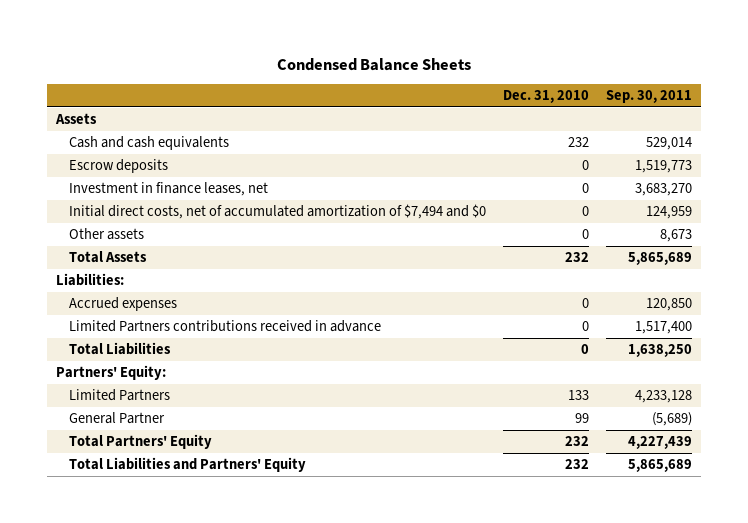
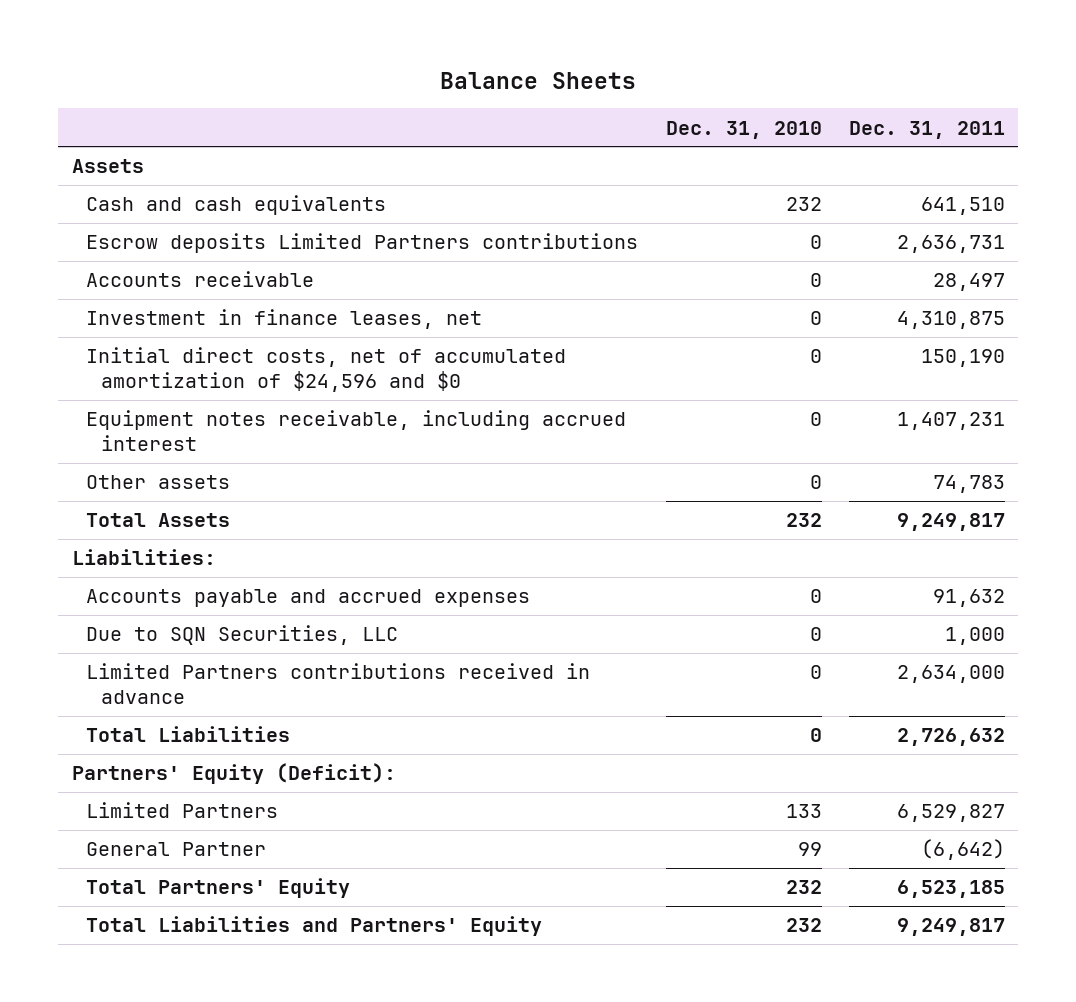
[277,57,472,71] Condensed Balance Sheets -> [440,71,637,89] Balance Sheets
[606,89,693,103] Sep. 30, 2011 -> none
none -> [848,120,1005,139] Dec. 31, 2011
[69,159,169,174] Escrow deposits -> [86,233,639,254] Escrow deposits Limited Partners contributions
none -> [86,271,315,288] Accounts receivable
[69,204,487,220] Initial direct costs, net of accumulated amortization of $7,494 and $0 -> [86,347,567,393] Initial direct costs, net of accumulated amortization of $24,596 and $0
none -> [86,410,627,452] Equipment notes receivable, including accrued interest
[69,297,178,312] Accrued expenses -> none
none -> [86,589,531,608] Accounts payable and accrued expenses
none -> [86,625,399,646] Due to SQN Securities, LLC
[56,365,167,381] Partners' Equity: -> [71,763,396,785] Partners' Equity (Deficit):

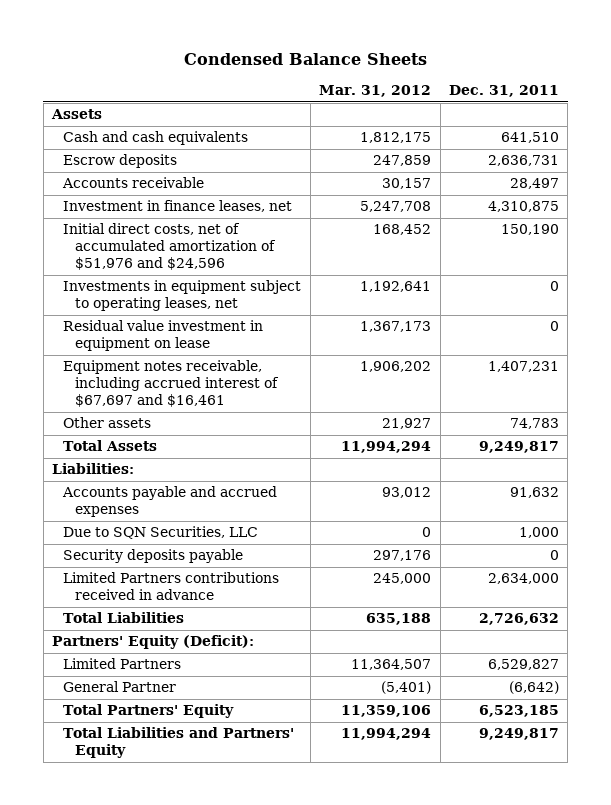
[440,71,637,89] Balance Sheets -> [183,52,427,65] Condensed Balance Sheets
[665,120,822,139] Dec. 31, 2010 -> none
none -> [319,85,432,98] Mar. 31, 2012
[86,233,639,254] Escrow deposits Limited Partners contributions -> [63,154,178,169] Escrow deposits
[86,347,567,393] Initial direct costs, net of accumulated amortization of $24,596 and $0 -> [63,223,276,271] Initial direct costs, net of accumulated amortization of $51,976 and $24,596
none -> [63,280,302,312] Investments in equipment subject to operating leases, net
none -> [63,320,264,352] Residual value investment in equipment on lease
[86,410,627,452] Equipment notes receivable, including accrued interest -> [63,360,279,408] Equipment notes receivable, including accrued interest of $67,697 and $16,461
none -> [63,549,244,564] Security deposits payable

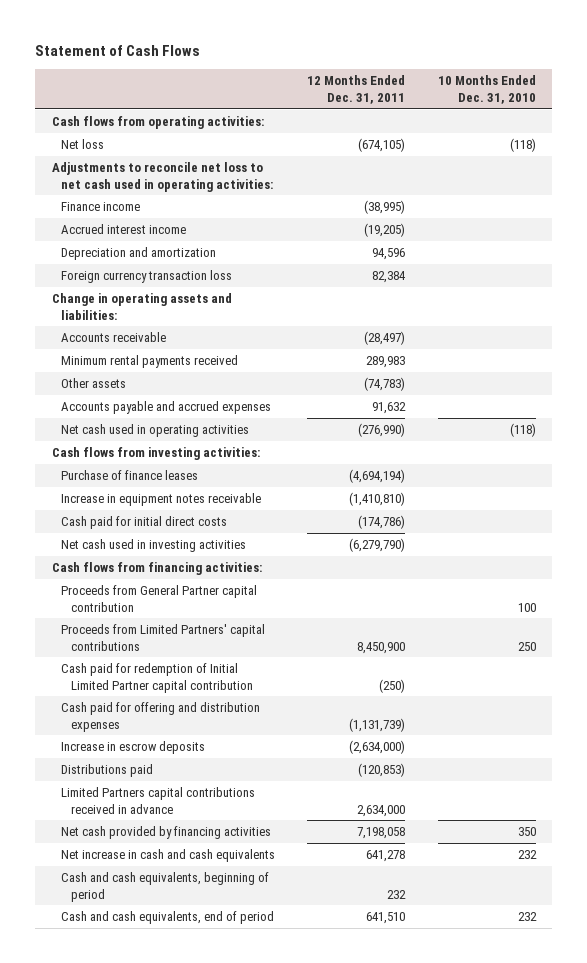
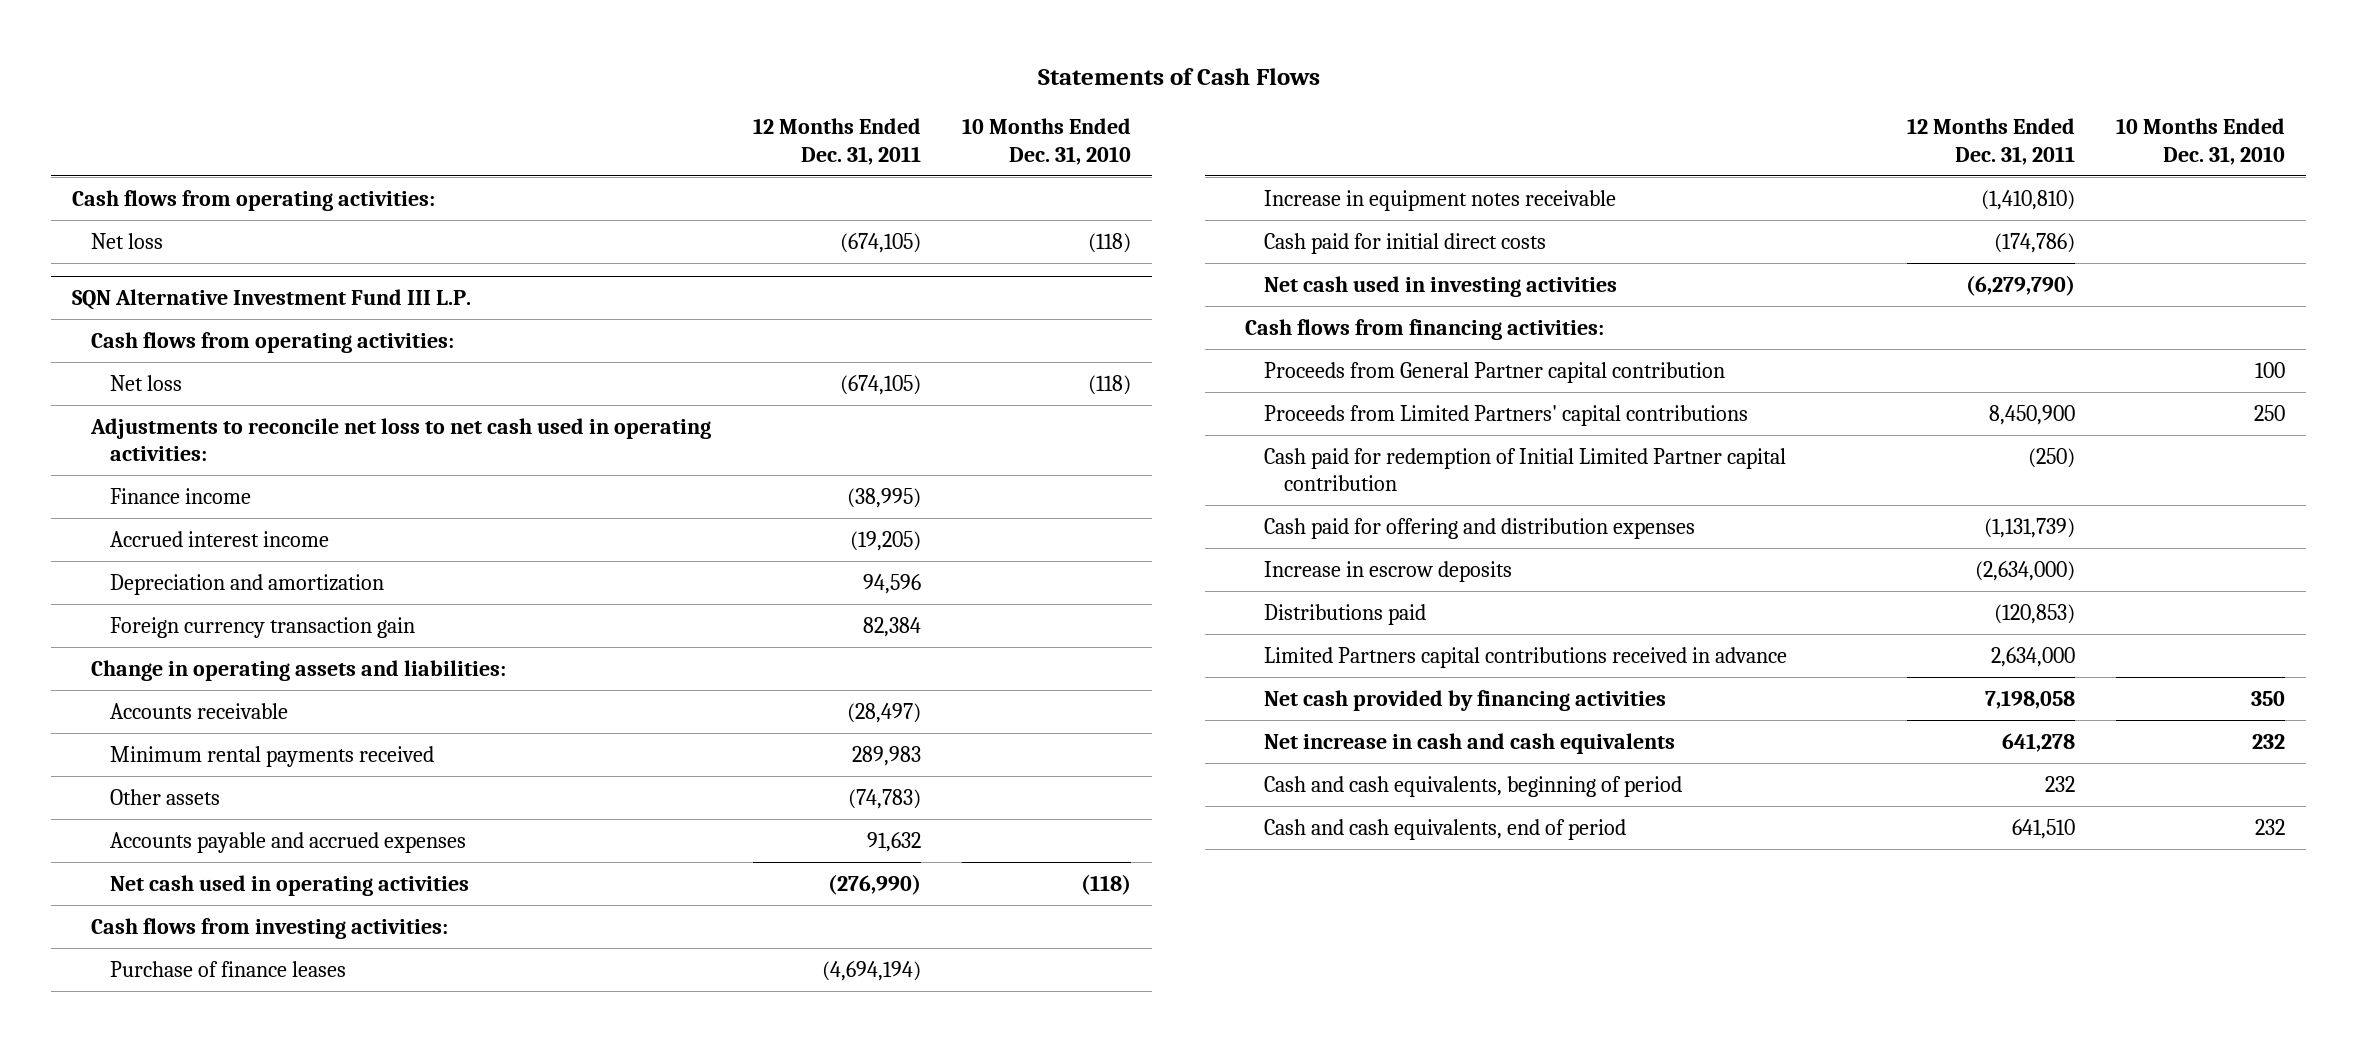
[35,44,201,56] Statement of Cash Flows -> [1037,67,1320,85] Statements of Cash Flows
none -> [72,289,472,311] SQN Alternative Investment Fund III L.P.
none -> [91,331,455,353] Cash flows from operating activities:
none -> [110,374,183,391] Net loss
[61,269,233,283] Foreign currency transaction loss -> [110,616,416,638] Foreign currency transaction gain

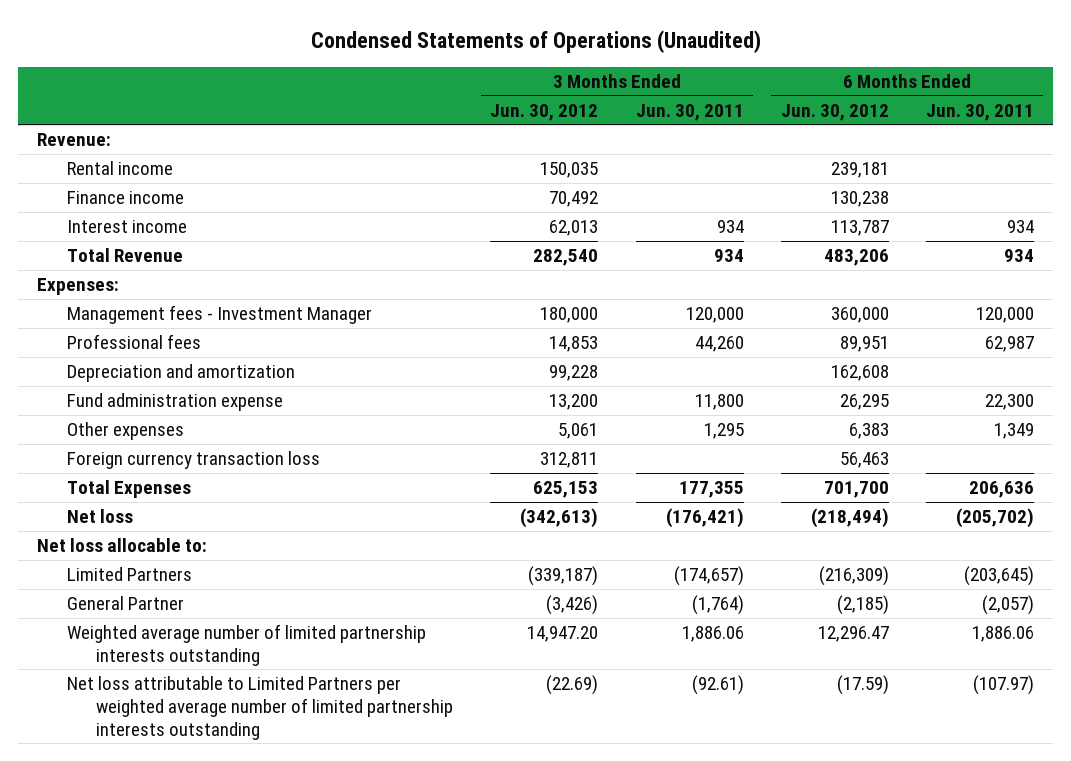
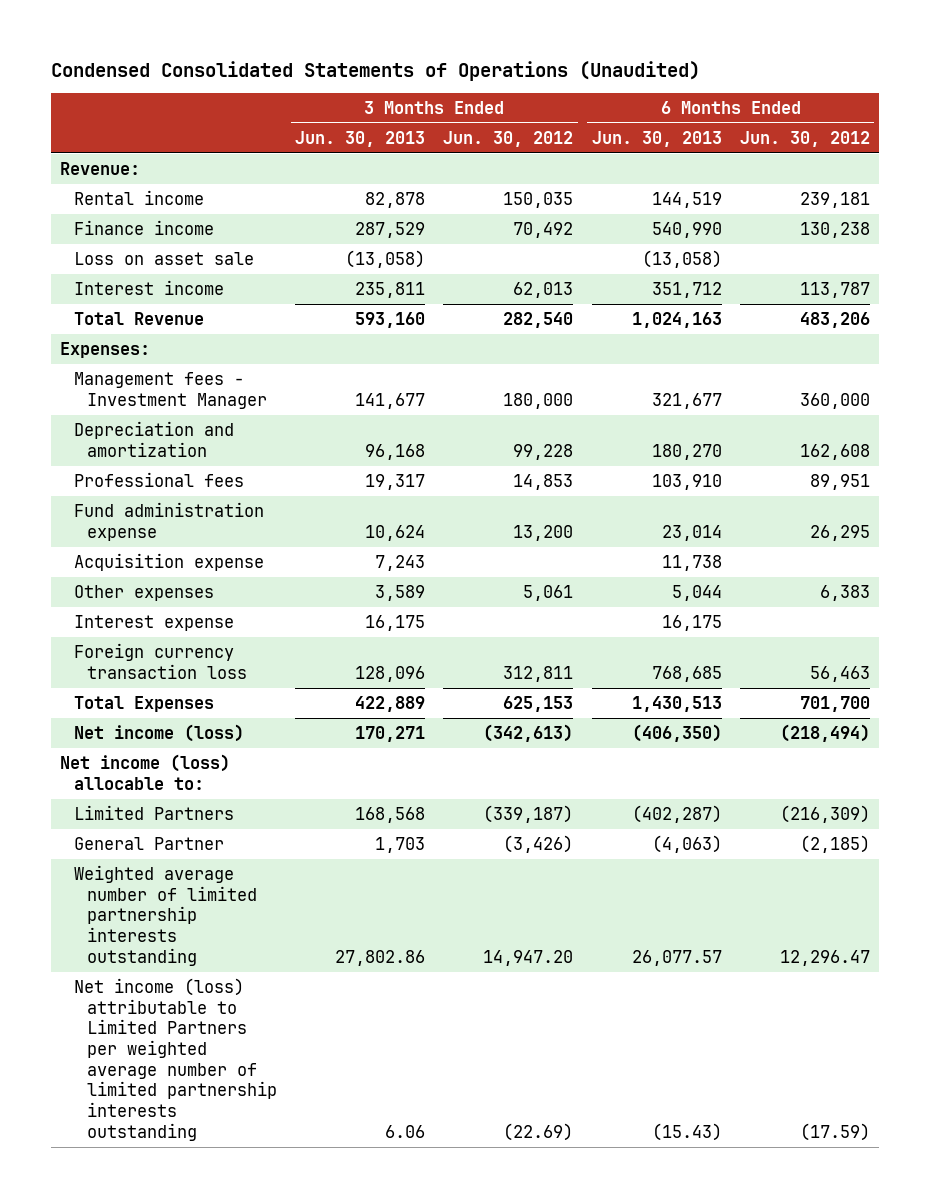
[310,30,761,54] Condensed Statements of Operations (Unaudited) -> [51,60,701,81] Condensed Consolidated Statements of Operations (Unaudited)
[635,103,744,121] Jun. 30, 2011 -> none
[926,103,1035,121] Jun. 30, 2011 -> none
none -> [295,130,426,147] Jun. 30, 2013
none -> [591,130,722,147] Jun. 30, 2013
none -> [73,251,254,265] Loss on asset sale
[66,334,201,350] Professional fees -> [73,471,244,487] Professional fees
none -> [73,552,264,571] Acquisition expense
none -> [73,614,234,631] Interest expense
[66,509,133,524] Net loss -> [73,723,244,742] Net income (loss)
[37,538,208,553] Net loss allocable to: -> [60,753,231,790] Net income (loss) allocable to:
[66,676,453,740] Net loss attributable to Limited Partners per weighted average number of limited partnership interests outstanding -> [73,977,277,1141] Net income (loss) attributable to Limited Partners per weighted average number of limited partnership interests outstanding

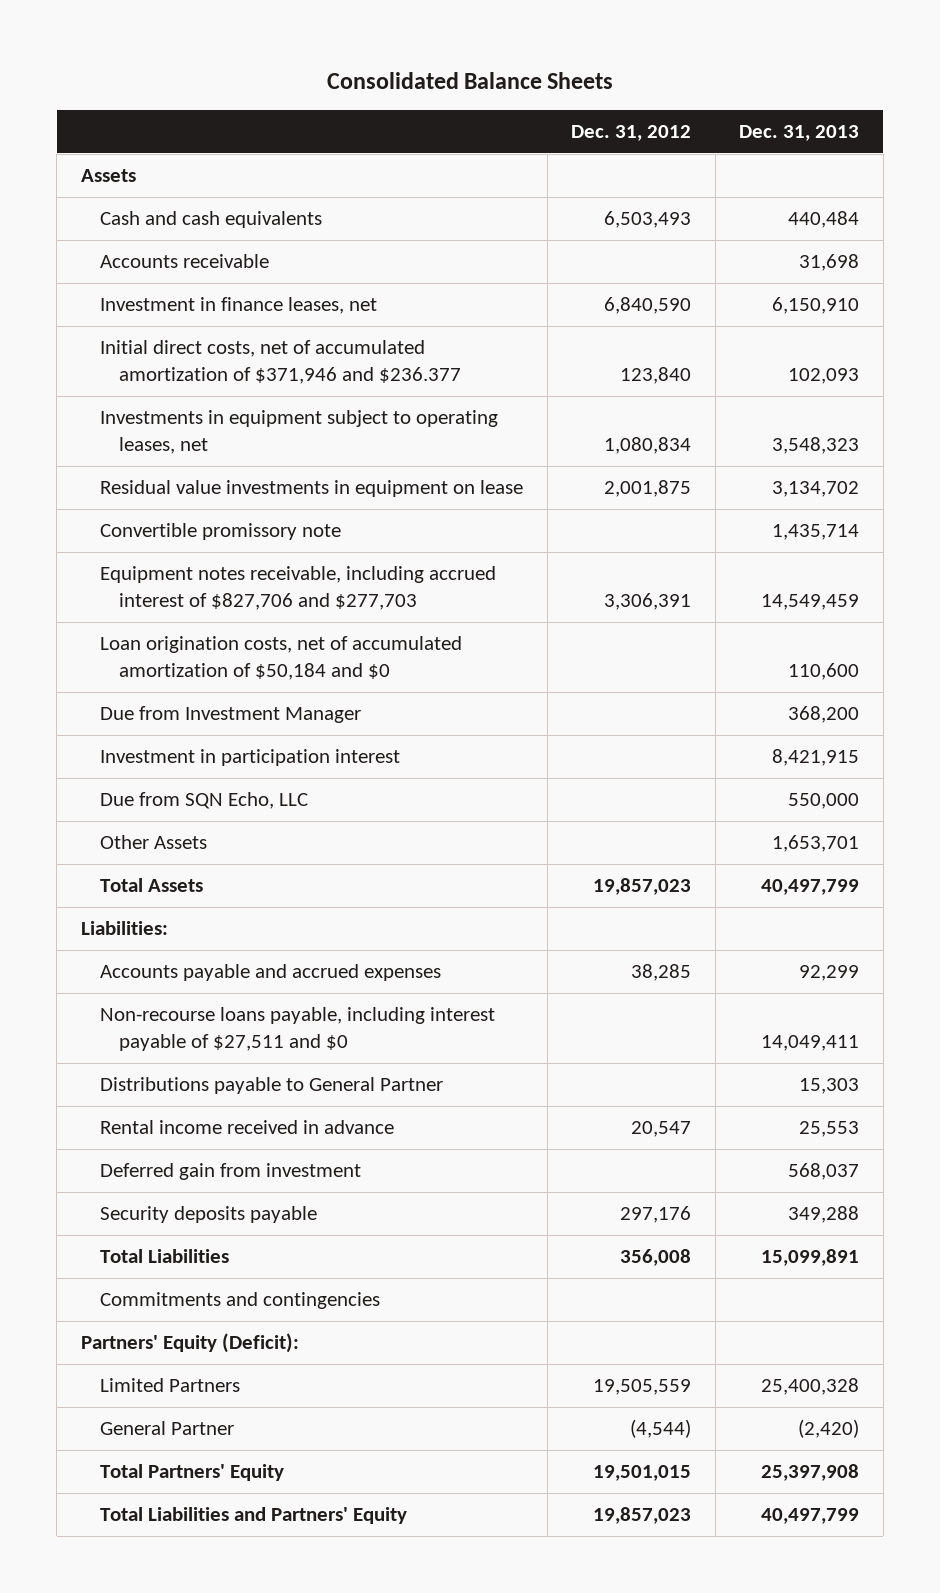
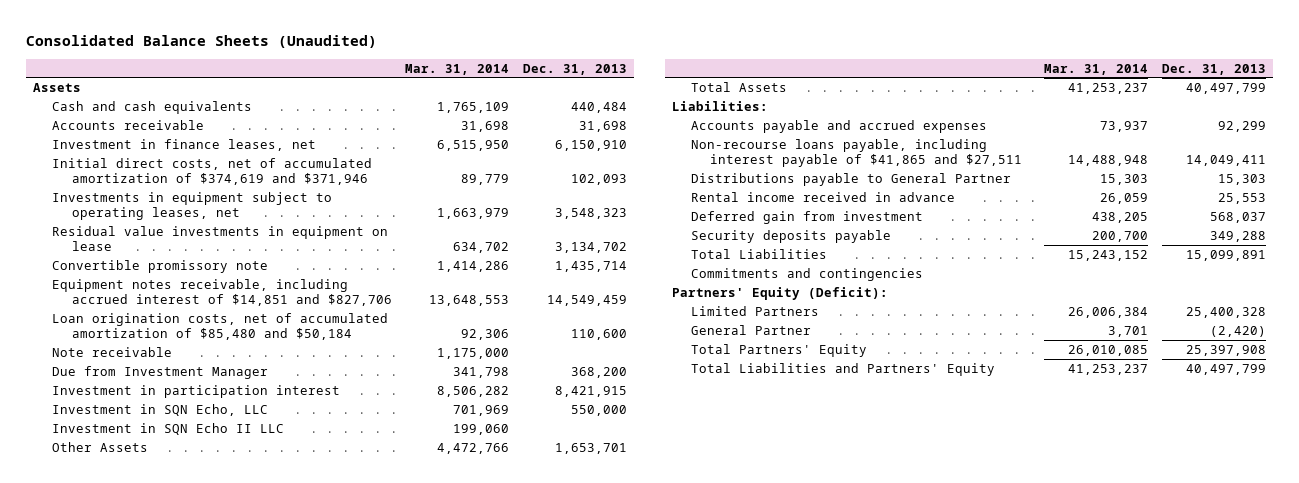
[326,71,613,89] Consolidated Balance Sheets -> [26,35,378,49] Consolidated Balance Sheets (Unaudited)
[571,124,692,141] Dec. 31, 2012 -> none
none -> [405,63,510,75] Mar. 31, 2014
[99,340,462,385] Initial direct costs, net of accumulated amortization of $371,946 and $236.377 -> [52,157,373,186] Initial direct costs, net of accumulated amortization of $374,619 and $371,946
[99,566,496,611] Equipment notes receivable, including accrued interest of $827,706 and $277,703 -> [52,278,392,307] Equipment notes receivable, including accrued interest of $14,851 and $827,706
[99,636,462,681] Loan origination costs, net of accumulated amortization of $50,184 and $0 -> [52,312,389,341] Loan origination costs, net of accumulated amortization of $85,480 and $50,184
none -> [52,346,173,357] Note receivable
[99,792,308,810] Due from SQN Echo, LLC -> none
none -> [52,403,269,416] Investment in SQN Echo, LLC
none -> [52,422,285,435] Investment in SQN Echo II LLC
[99,1007,495,1052] Non-recourse loans payable, including interest payable of $27,511 and $0 -> [691,138,1023,168] Non-recourse loans payable, including interest payable of $41,865 and $27,511

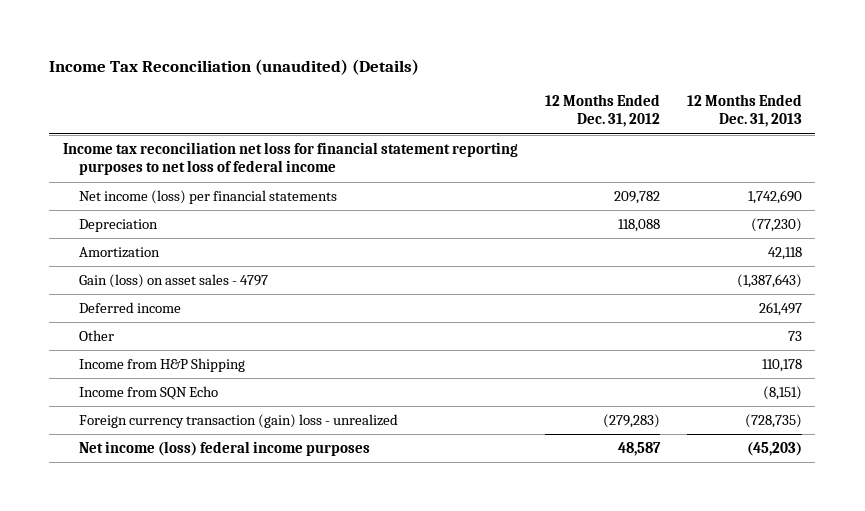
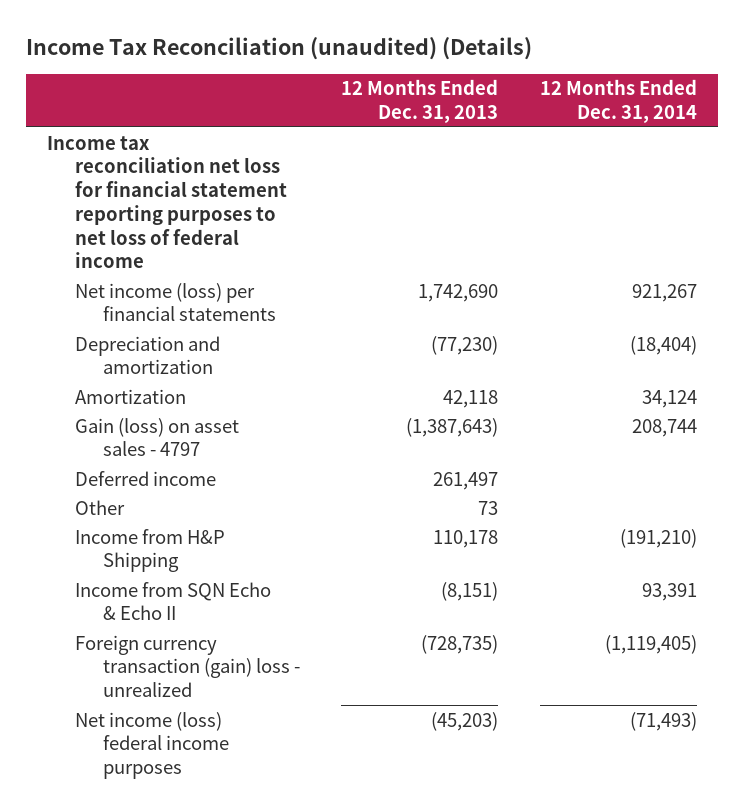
[544,94,660,128] 12 Months Ended Dec. 31, 2012 -> none
none -> [539,79,697,123] 12 Months Ended Dec. 31, 2014
[79,219,159,233] Depreciation -> [74,335,220,375] Depreciation and amortization
[79,386,219,401] Income from SQN Echo -> [74,581,271,621] Income from SQN Echo & Echo II

